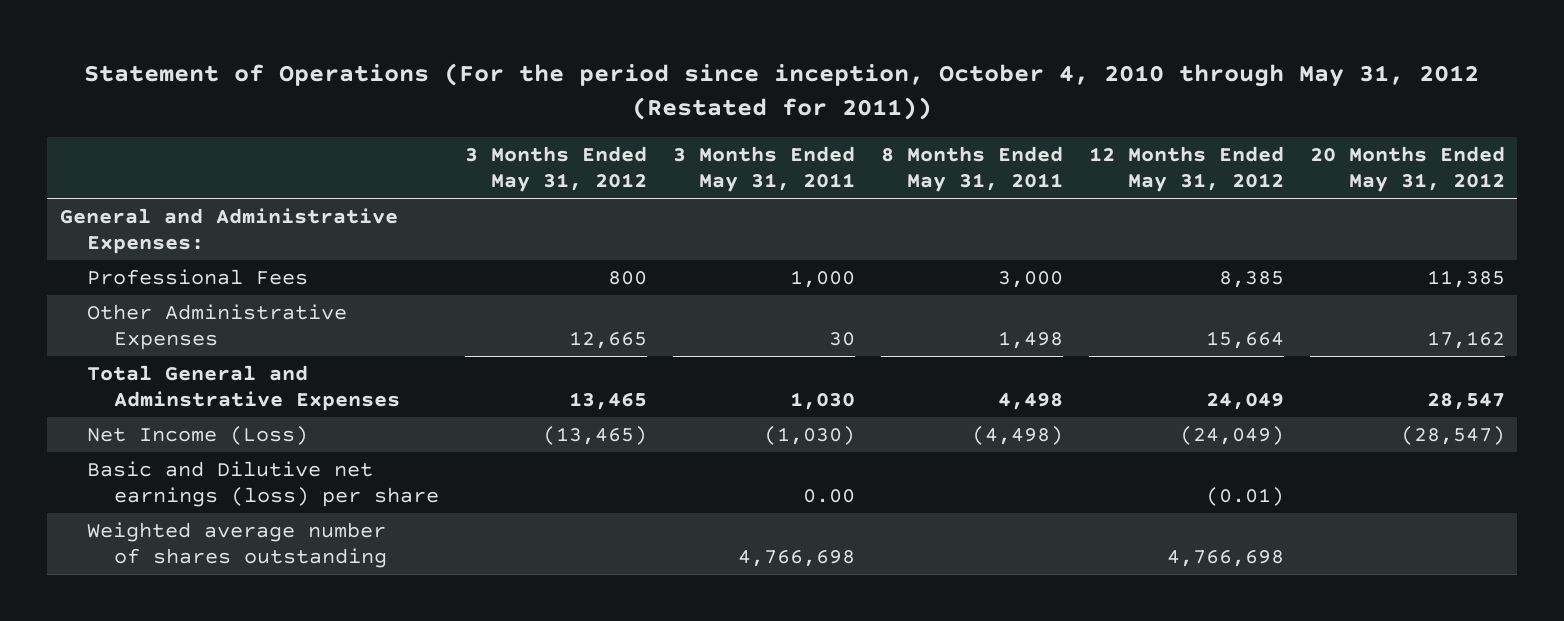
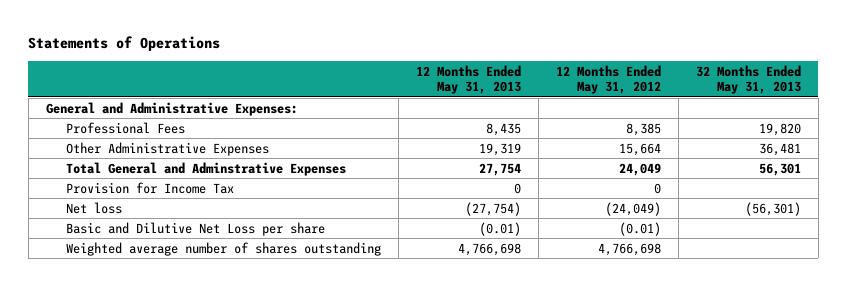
[84,62,1480,121] Statement of Operations (For the period since inception, October 4, 2010 through May 31, 2012 (Restated for 2011)) -> [28,36,221,52] Statements of Operations
[465,146,648,193] 3 Months Ended May 31, 2012 -> none
[672,146,855,193] 3 Months Ended May 31, 2011 -> none
[880,146,1063,193] 8 Months Ended May 31, 2011 -> none
[1309,146,1505,193] 20 Months Ended May 31, 2012 -> none
none -> [415,64,521,95] 12 Months Ended May 31, 2013
none -> [695,64,801,95] 32 Months Ended May 31, 2013
none -> [65,181,234,194] Provision for Income Tax
[86,426,308,446] Net Income (Loss) -> [65,201,122,214] Net loss
[86,461,440,508] Basic and Dilutive net earnings (loss) per share -> [65,221,325,236] Basic and Dilutive Net Loss per share

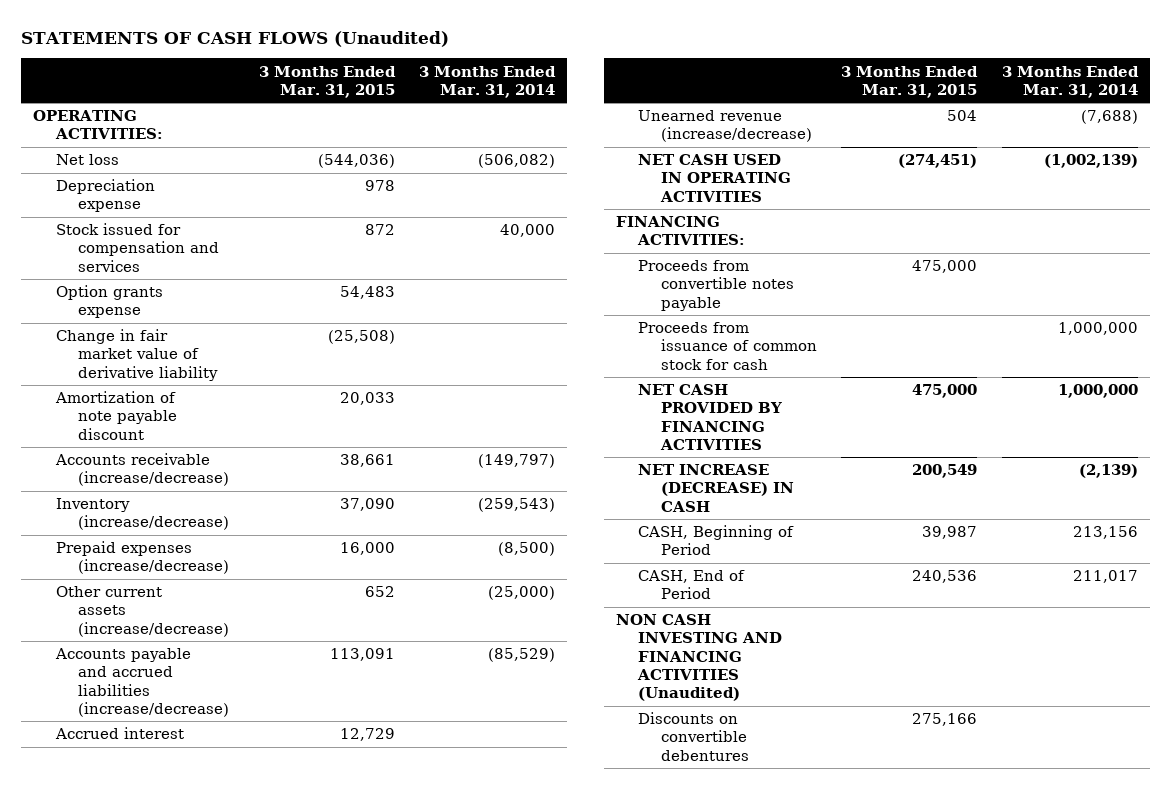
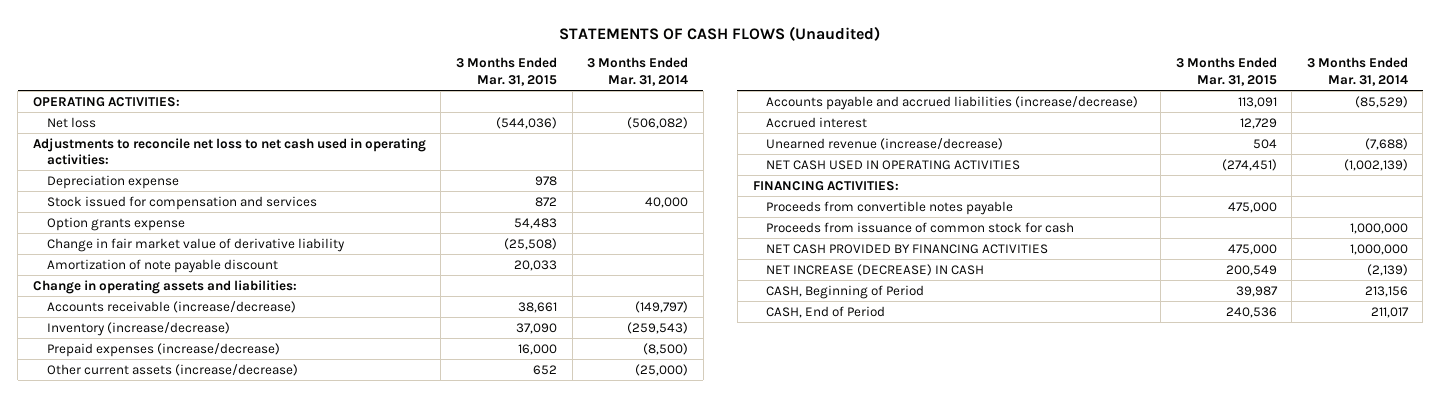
none -> [32,137,426,166] Adjustments to reconcile net loss to net cash used in operating activities:
none -> [32,279,297,294] Change in operating assets and liabilities:
[616,614,783,702] NON CASH INVESTING AND FINANCING ACTIVITIES (Unaudited) -> none
[638,712,749,761] Discounts on convertible debentures -> none

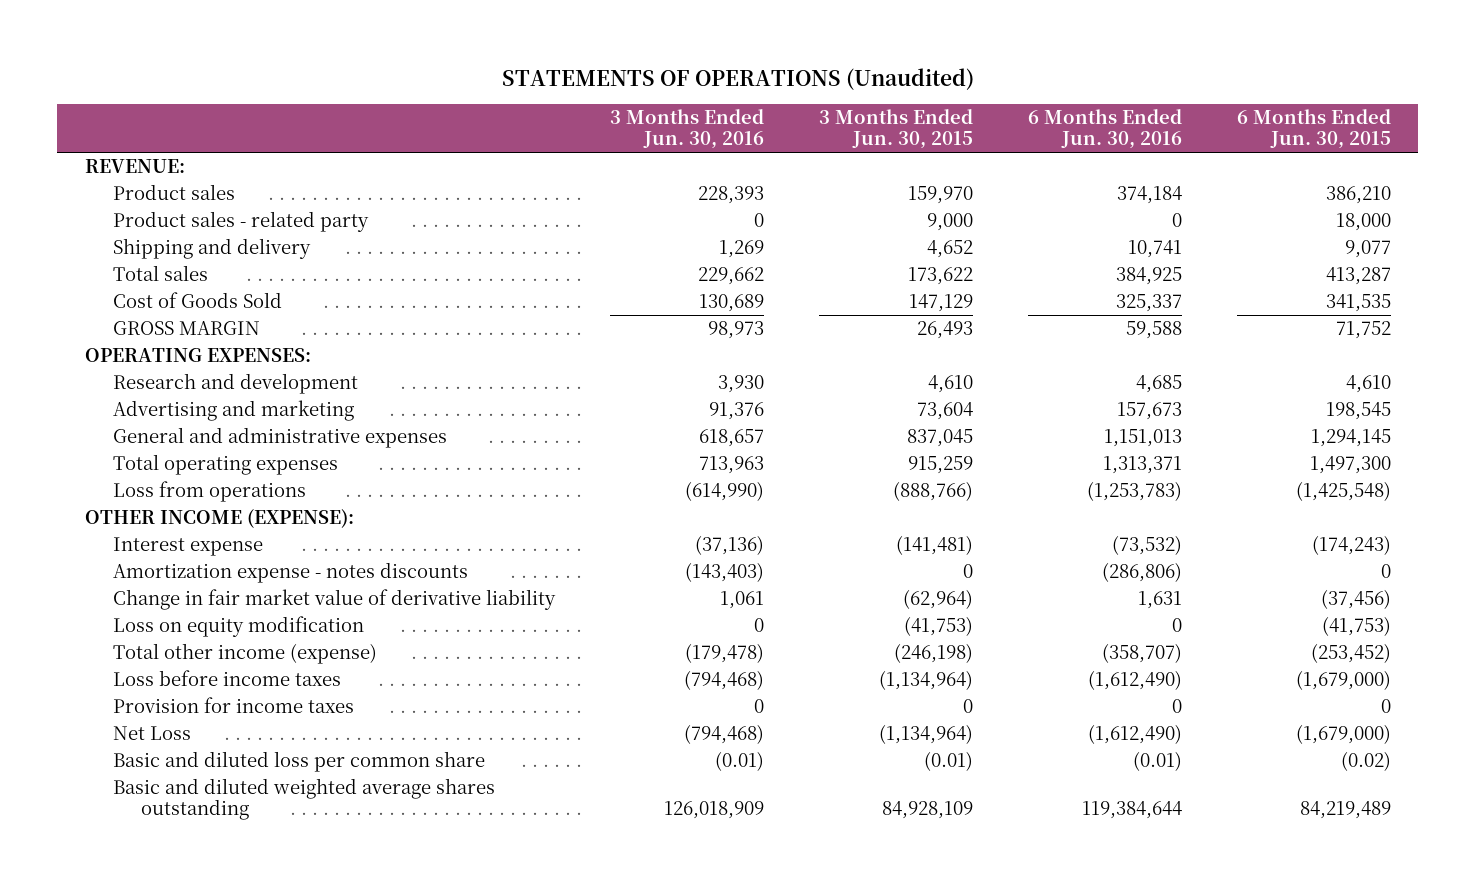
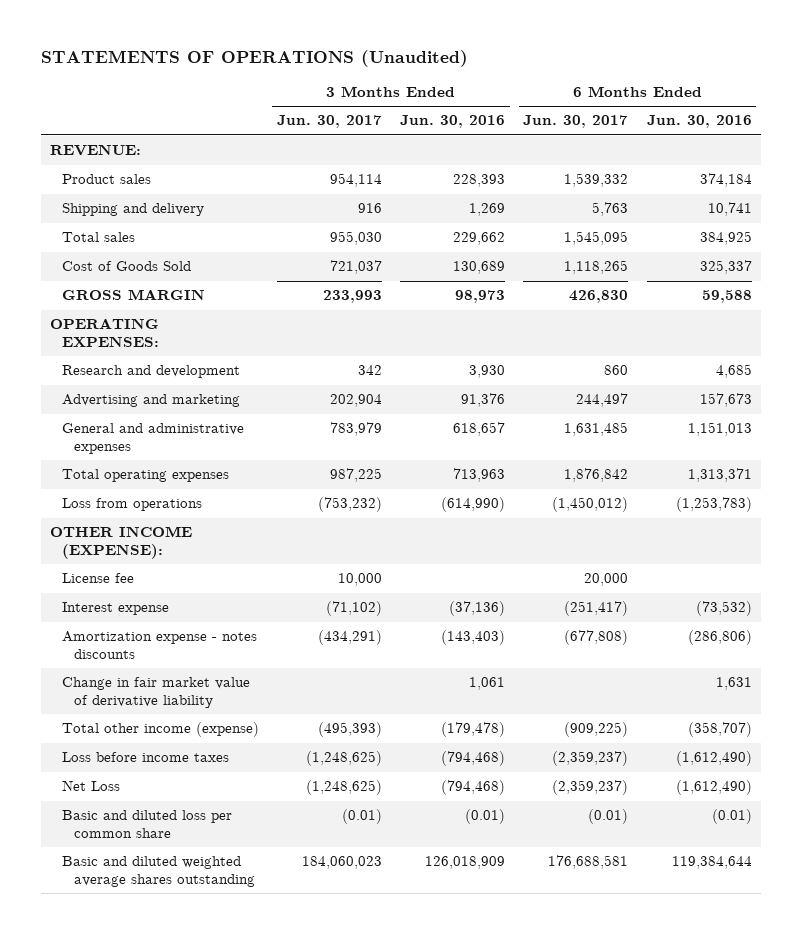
[818,109,973,150] 3 Months Ended Jun. 30, 2015 -> none
[1236,109,1391,150] 6 Months Ended Jun. 30, 2015 -> none
none -> [276,115,382,129] Jun. 30, 2017
none -> [523,115,629,129] Jun. 30, 2017
[113,211,370,233] Product sales - related party -> none
none -> [61,573,134,584] License fee
[113,616,365,638] Loss on equity modification -> none
[113,697,355,714] Provision for income taxes -> none

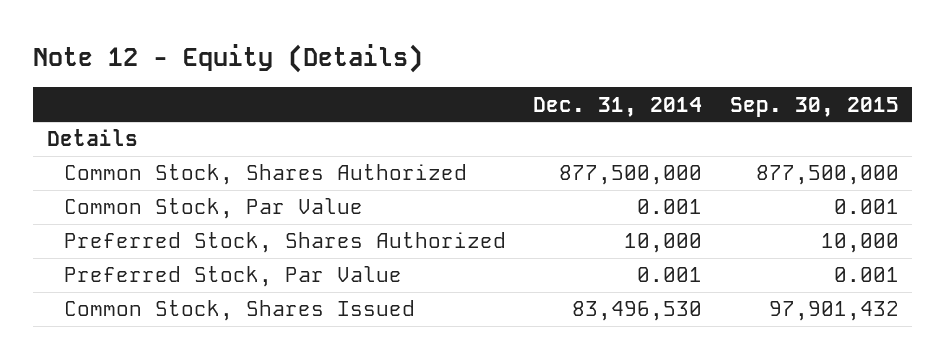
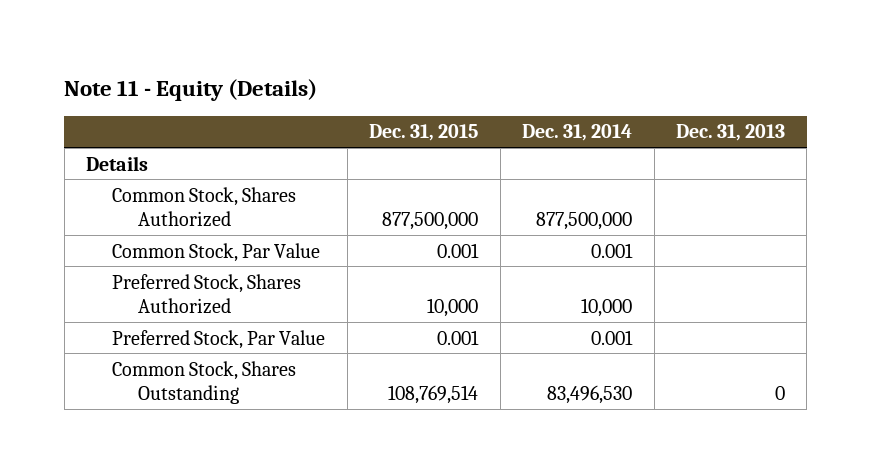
[33,43,424,73] Note 12 - Equity (Details) -> [64,78,318,101] Note 11 - Equity (Details)
[729,96,899,117] Sep. 30, 2015 -> none
none -> [369,124,479,142] Dec. 31, 2015
none -> [675,124,785,142] Dec. 31, 2013
[63,300,415,322] Common Stock, Shares Issued -> [112,360,297,405] Common Stock, Shares Outstanding

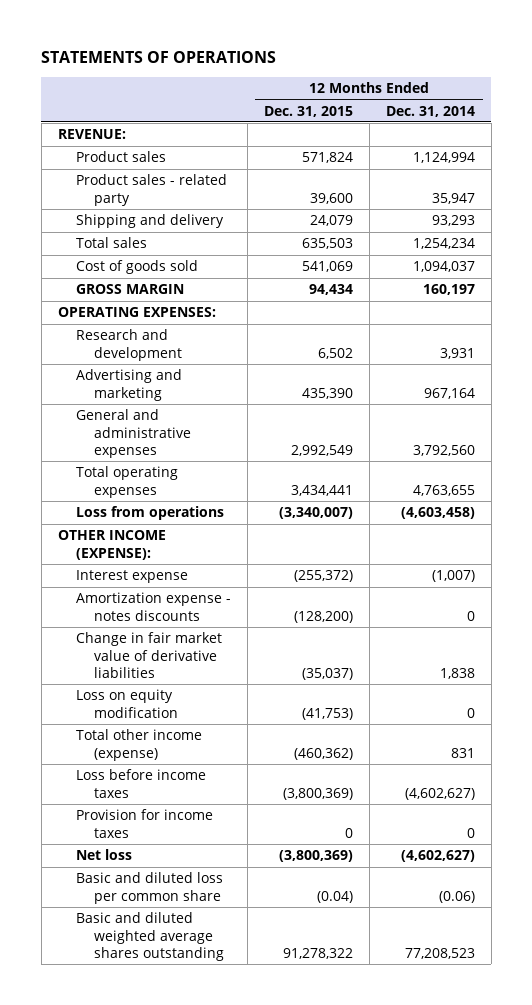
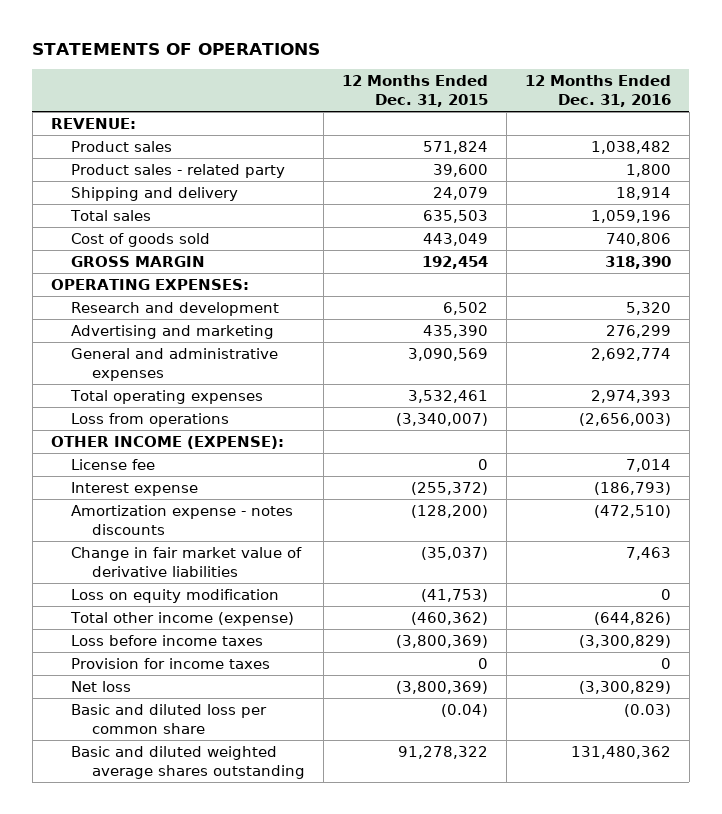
[385,105,475,117] Dec. 31, 2014 -> none
none -> [524,75,671,107] 12 Months Ended Dec. 31, 2016
[301,261,353,273] 541,069 -> [422,232,488,246] 443,049
[308,284,353,296] 94,434 -> [421,255,488,269] 192,454
[290,445,353,457] 2,992,549 -> [407,347,488,361] 3,090,569
[290,484,353,496] 3,434,441 -> [407,389,488,403] 3,532,461
none -> [71,458,156,470] License fee

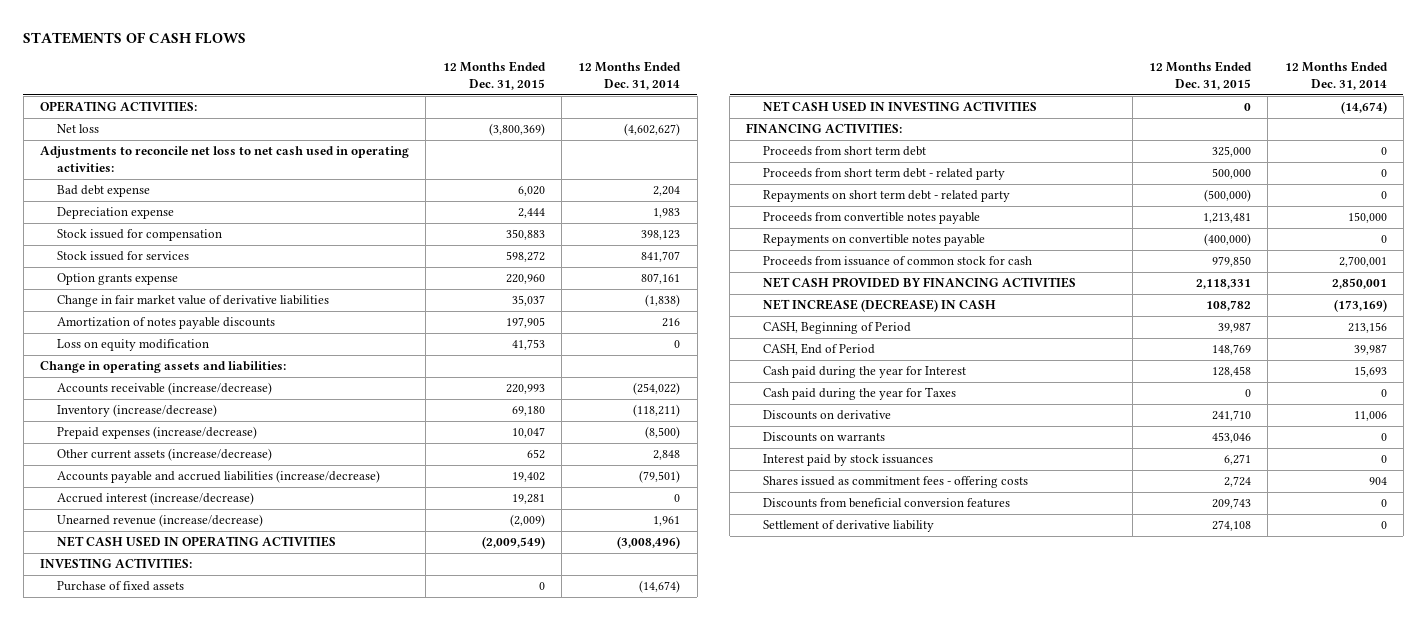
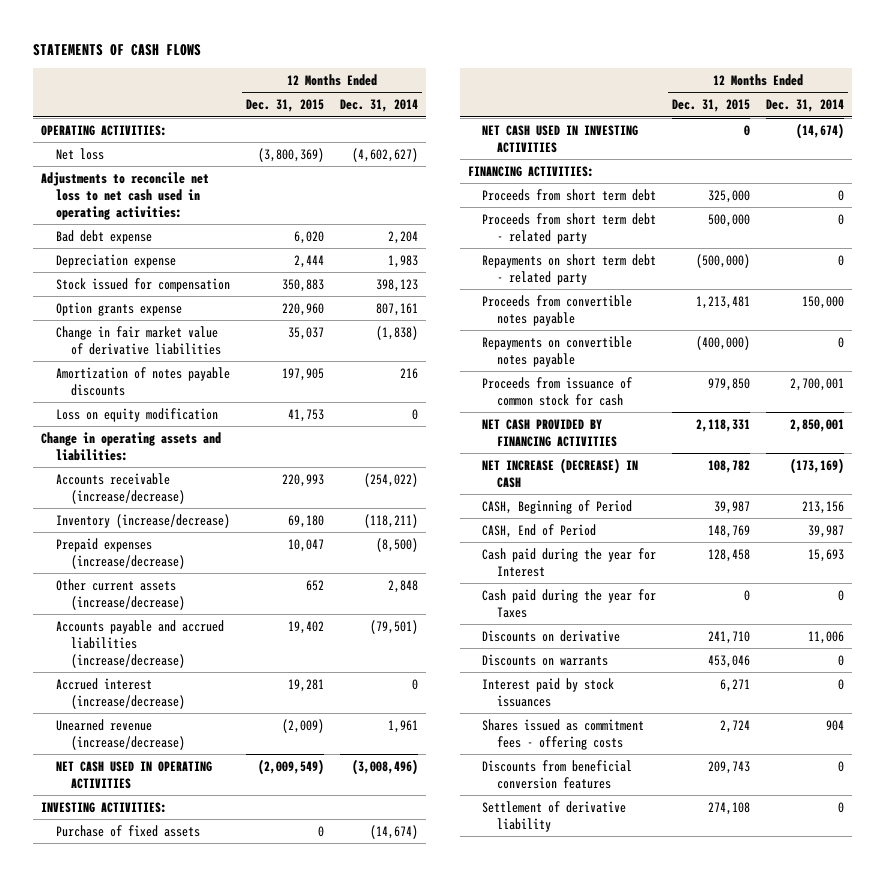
[56,251,189,262] Stock issued for services -> none

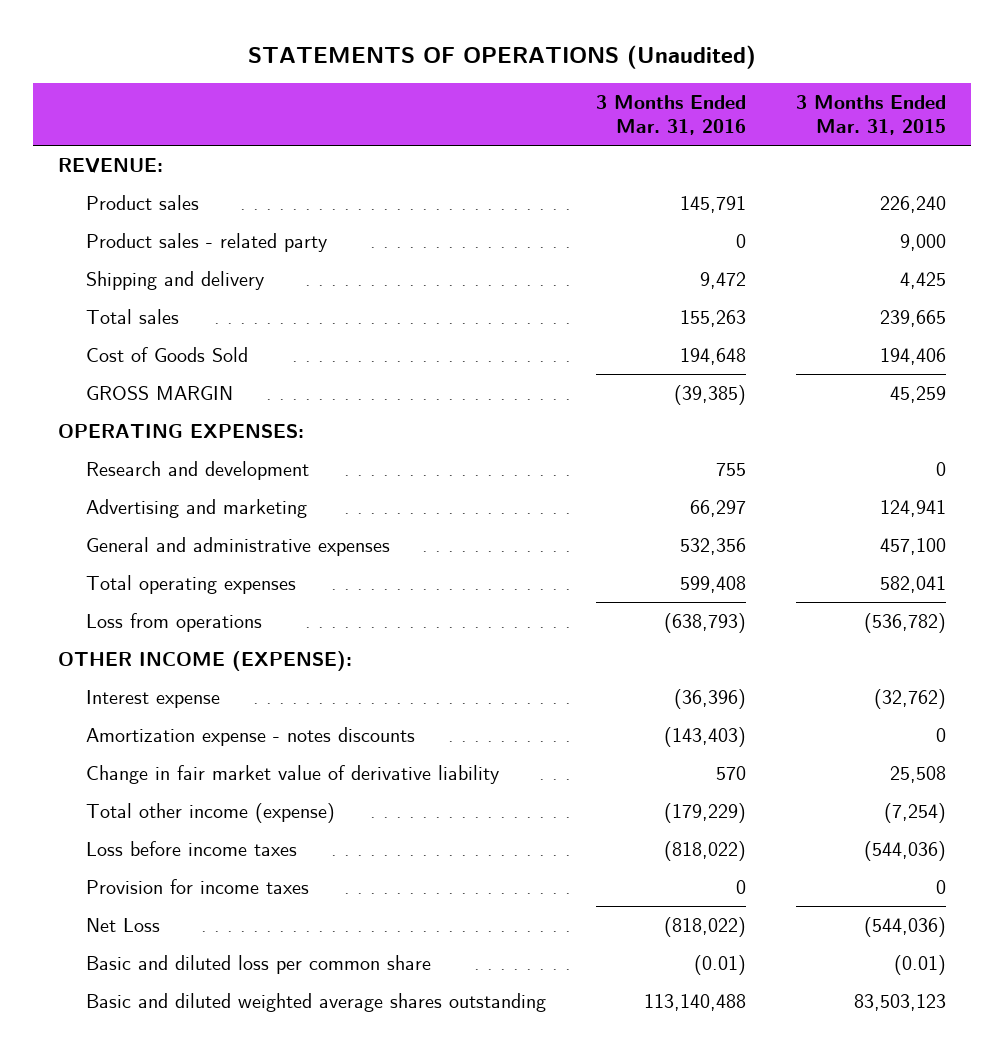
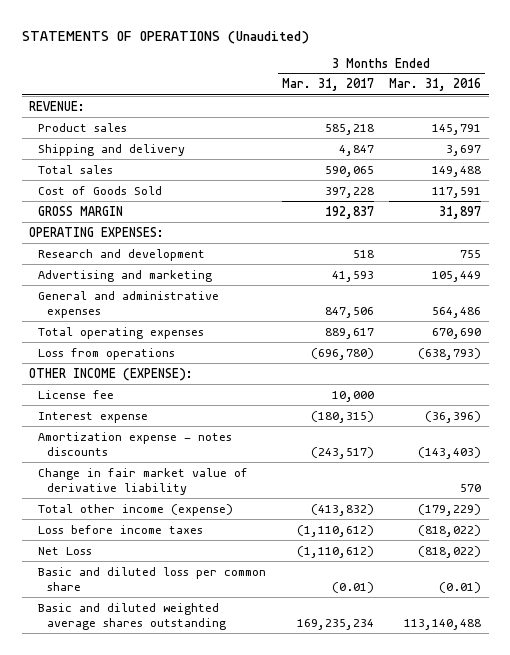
[795,94,946,136] 3 Months Ended Mar. 31, 2015 -> none
none -> [281,78,374,92] Mar. 31, 2017
[85,232,327,252] Product sales - related party -> none
[699,271,746,289] 9,472 -> [446,144,482,156] 3,697
[679,309,746,327] 155,263 -> [432,165,482,177] 149,488
[679,347,746,365] 194,648 -> [432,186,482,198] 117,591
[673,384,746,405] (39,385) -> [439,205,482,219] 31,897
[689,499,746,517] 66,297 -> [432,270,482,282] 105,449
[679,537,746,555] 532,356 -> [432,307,482,319] 564,486
[679,575,746,593] 599,408 -> [432,327,482,339] 670,690
none -> [38,389,115,399] License fee
[85,878,309,894] Provision for income taxes -> none

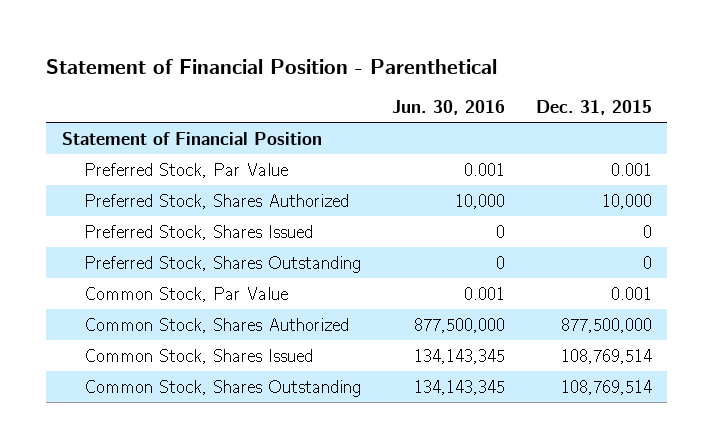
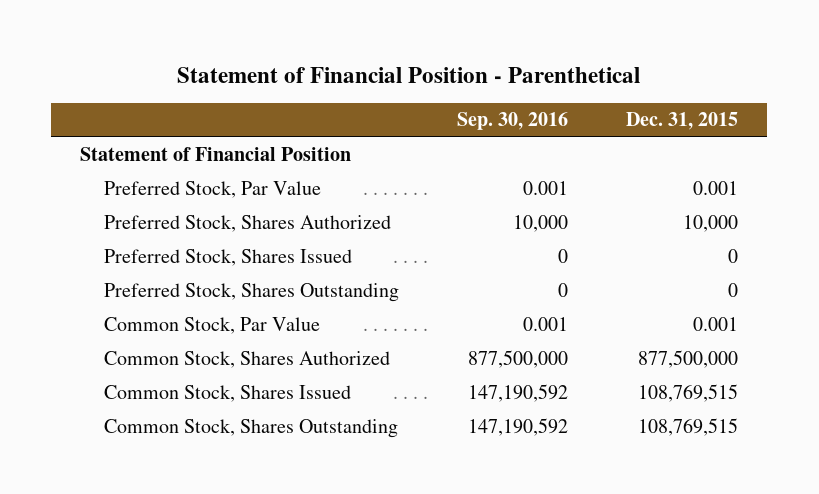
[391,99,505,115] Jun. 30, 2016 -> none
none -> [456,112,568,131] Sep. 30, 2016
[560,348,652,364] 108,769,514 -> [638,383,739,402] 108,769,515
[560,379,652,395] 108,769,514 -> [638,417,739,436] 108,769,515

